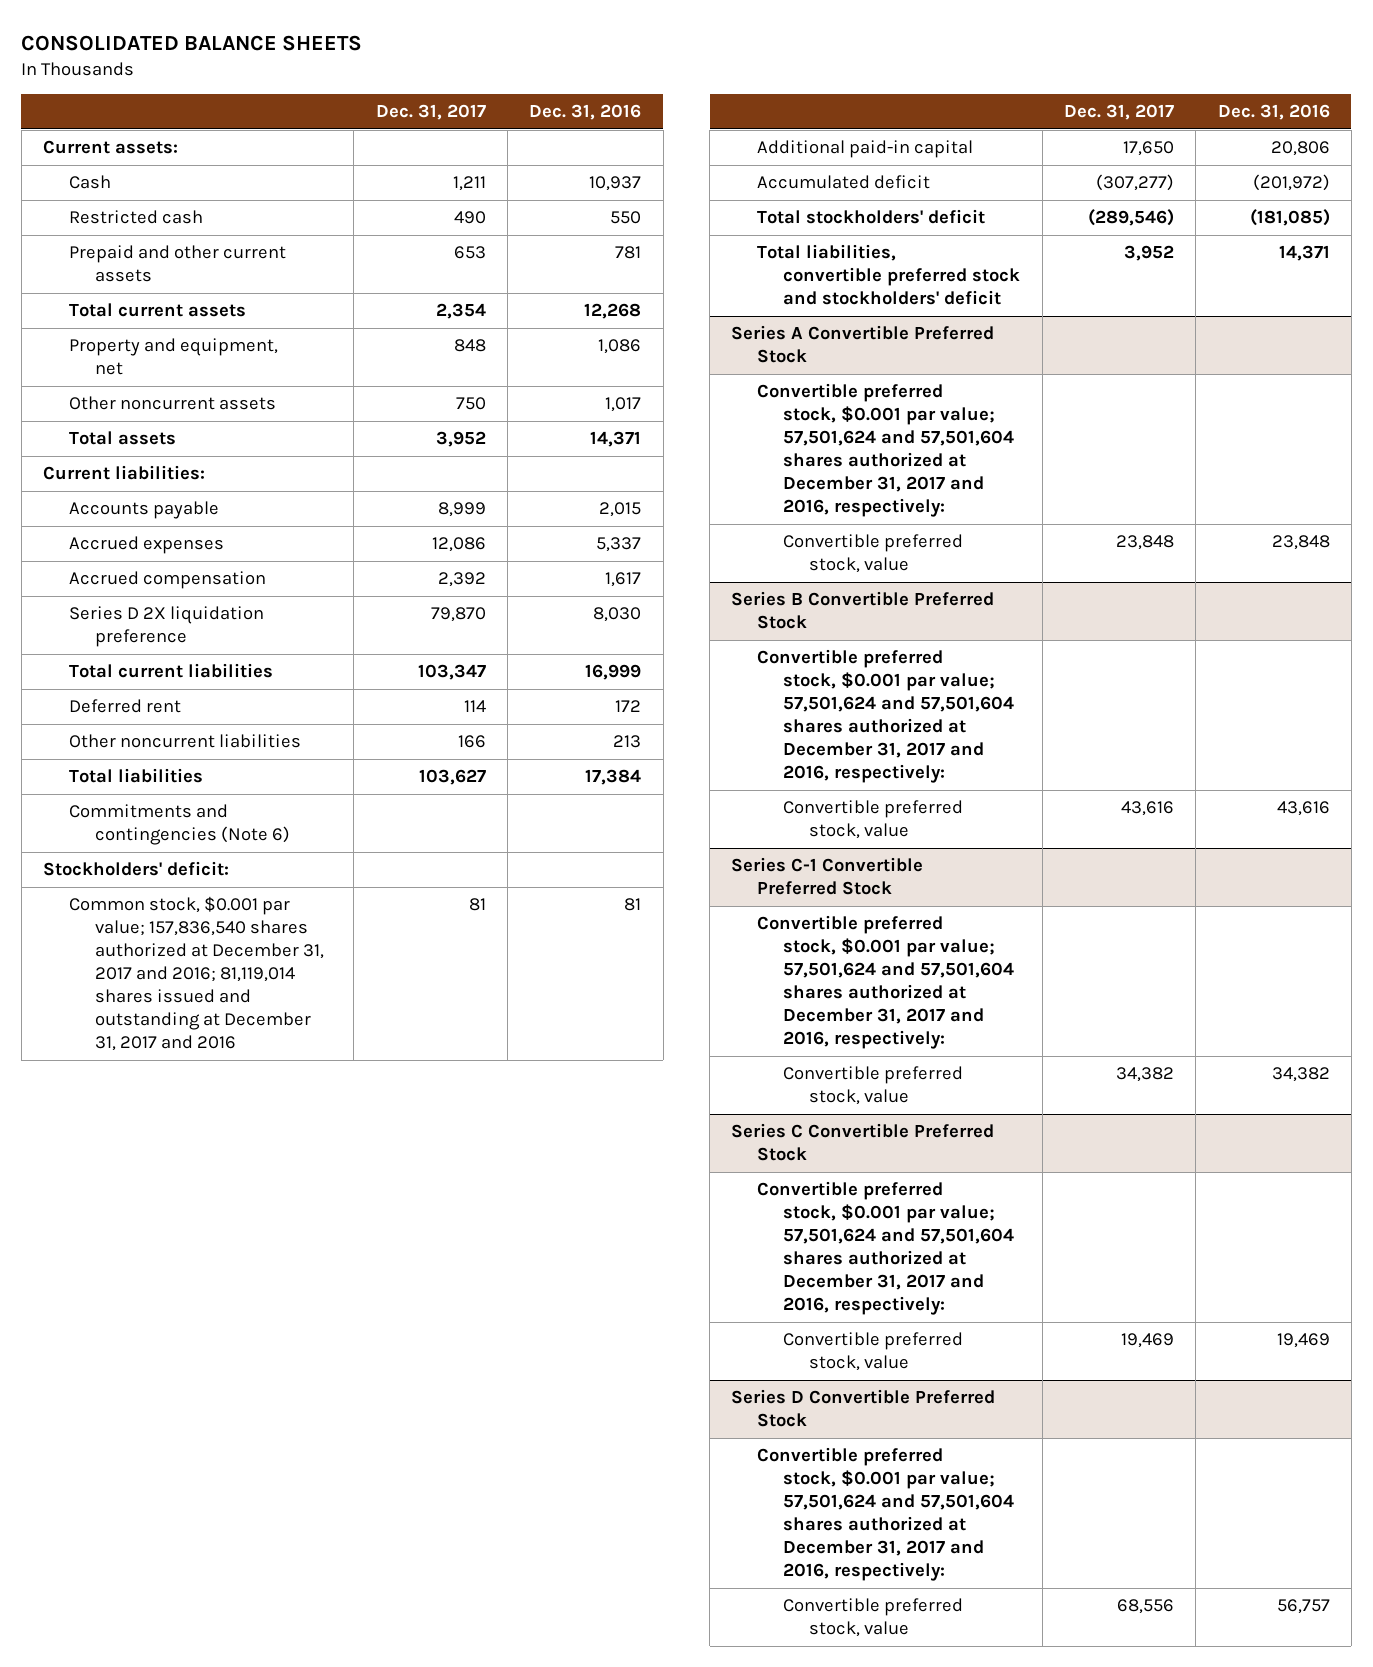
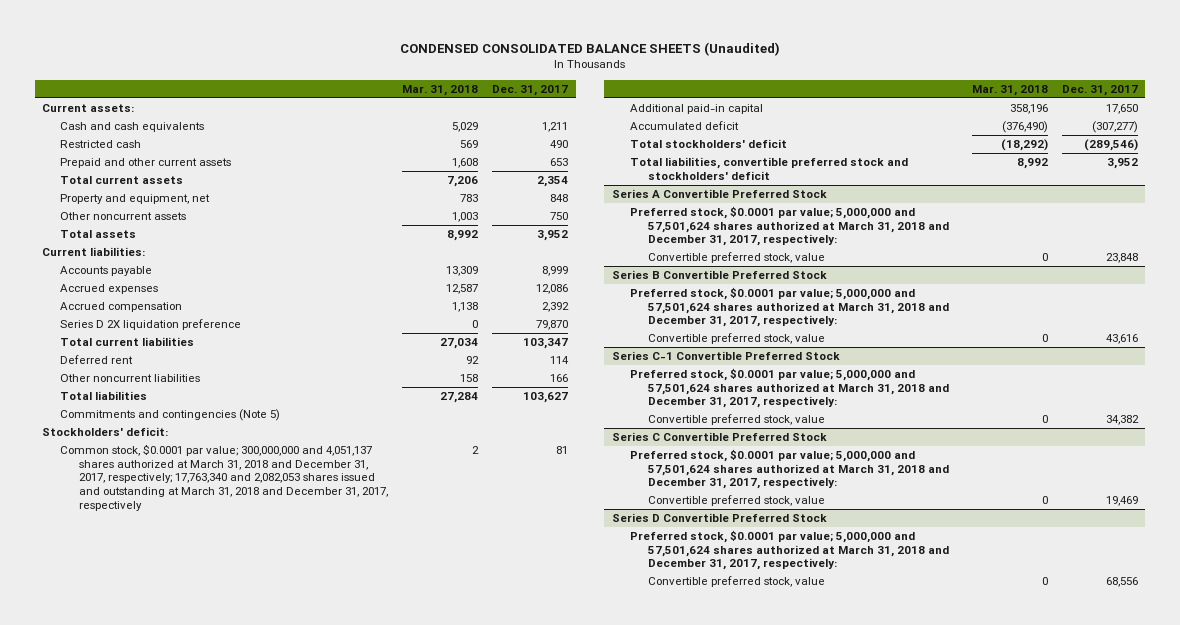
[21,35,363,52] CONSOLIDATED BALANCE SHEETS -> [399,41,780,56] CONDENSED CONSOLIDATED BALANCE SHEETS (Unaudited)
[529,104,642,121] Dec. 31, 2016 -> none
none -> [402,84,479,96] Mar. 31, 2018
[69,175,112,190] Cash -> [60,122,205,133] Cash and cash equivalents
[69,804,290,846] Commitments and contingencies (Note 6) -> [60,409,281,422] Commitments and contingencies (Note 5)
[69,896,324,1052] Common stock, $0.001 par value; 157,836,540 shares authorized at December 31, 2017 and 2016; 81,119,014 shares issued and outstanding at December 31, 2017 and 2016 -> [60,444,388,511] Common stock, $0.0001 par value; 300,000,000 and 4,051,137 shares authorized at March 31, 2018 and December 31, 2017, respectively; 17,763,340 and 2,082,053 shares issued and outstanding at March 31, 2018 and December 31, 2017, respectively
[757,383,1015,518] Convertible preferred stock, $0.001 par value; 57,501,624 and 57,501,604 shares authorized at December 31, 2017 and 2016, respectively: -> [629,206,950,247] Preferred stock, $0.0001 par value; 5,000,000 and 57,501,624 shares authorized at March 31, 2018 and December 31, 2017, respectively:
[757,649,1015,784] Convertible preferred stock, $0.001 par value; 57,501,624 and 57,501,604 shares authorized at December 31, 2017 and 2016, respectively: -> [629,287,950,328] Preferred stock, $0.0001 par value; 5,000,000 and 57,501,624 shares authorized at March 31, 2018 and December 31, 2017, respectively:
[757,915,1015,1050] Convertible preferred stock, $0.001 par value; 57,501,624 and 57,501,604 shares authorized at December 31, 2017 and 2016, respectively: -> [629,368,950,409] Preferred stock, $0.0001 par value; 5,000,000 and 57,501,624 shares authorized at March 31, 2018 and December 31, 2017, respectively:
[757,1181,1015,1316] Convertible preferred stock, $0.001 par value; 57,501,624 and 57,501,604 shares authorized at December 31, 2017 and 2016, respectively: -> [629,449,950,490] Preferred stock, $0.0001 par value; 5,000,000 and 57,501,624 shares authorized at March 31, 2018 and December 31, 2017, respectively:
[757,1447,1015,1582] Convertible preferred stock, $0.001 par value; 57,501,624 and 57,501,604 shares authorized at December 31, 2017 and 2016, respectively: -> [629,530,950,571] Preferred stock, $0.0001 par value; 5,000,000 and 57,501,624 shares authorized at March 31, 2018 and December 31, 2017, respectively:

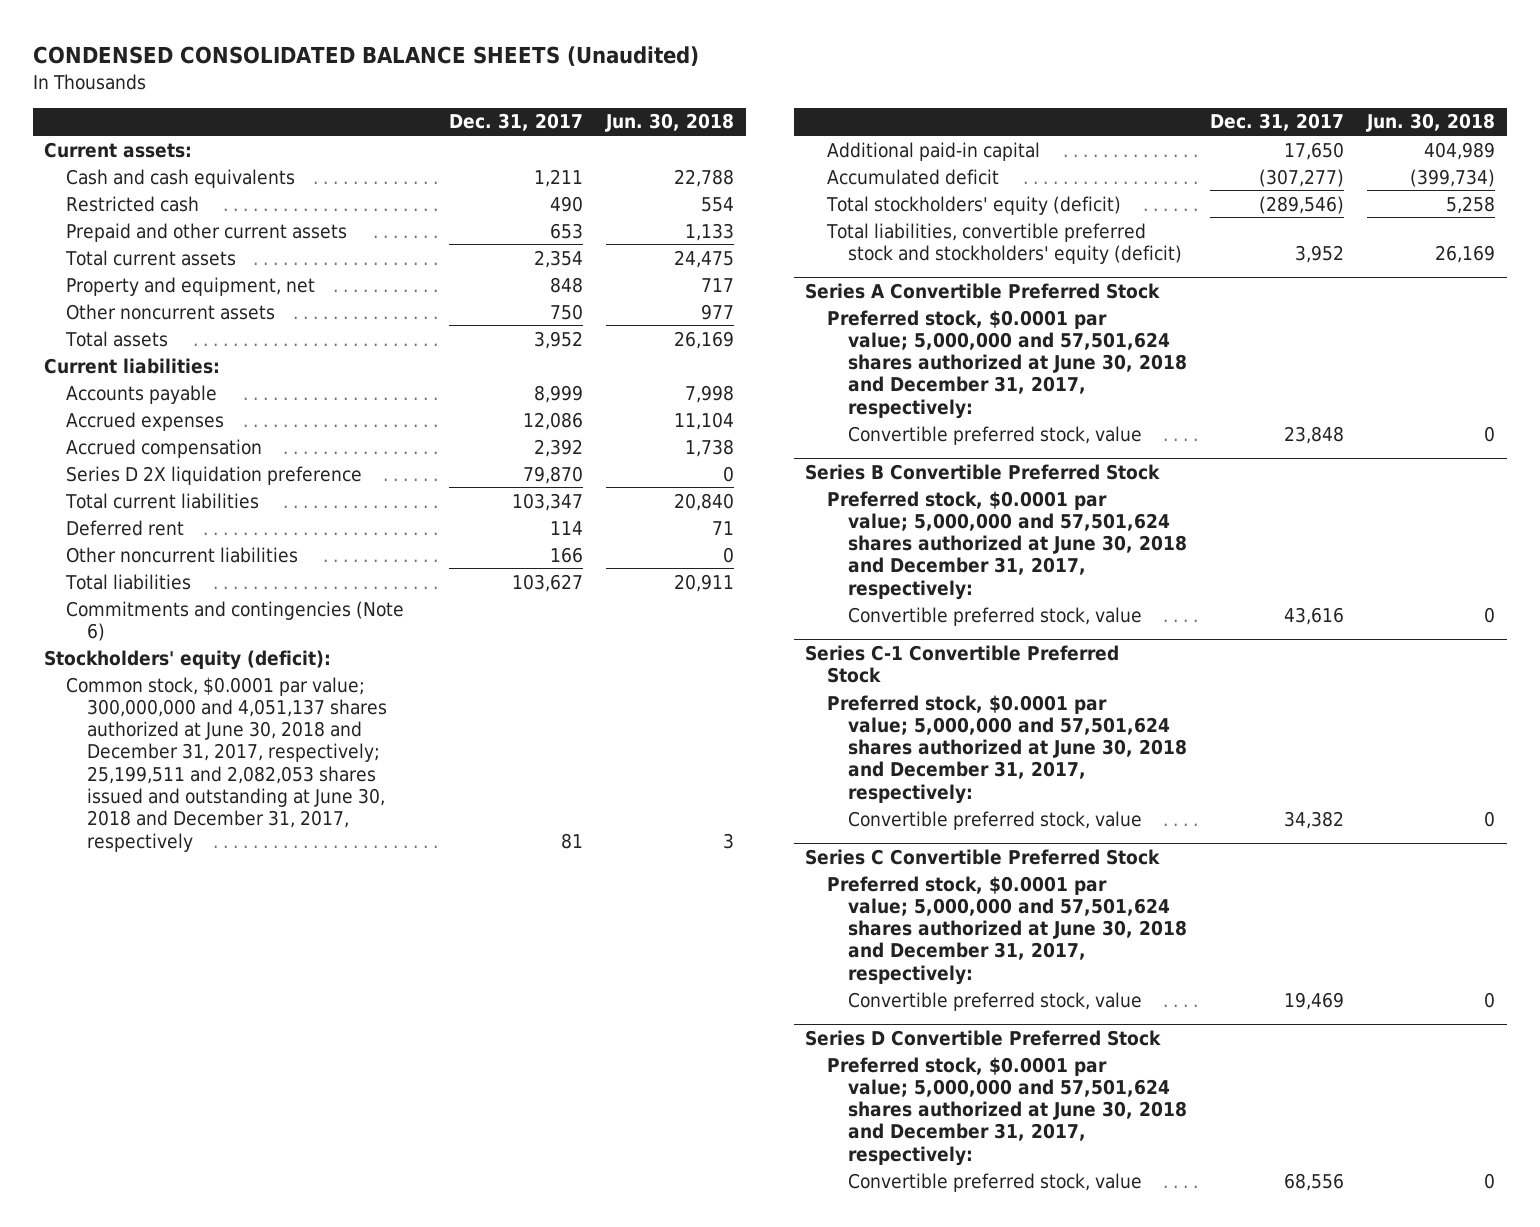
[402,84,479,96] Mar. 31, 2018 -> none
none -> [605,113,735,133] Jun. 30, 2018
[60,409,281,422] Commitments and contingencies (Note 5) -> [65,600,404,641] Commitments and contingencies (Note 6)
[41,427,168,437] Stockholders' deficit: -> [44,649,332,670] Stockholders' equity (deficit):
[60,444,388,511] Common stock, $0.0001 par value; 300,000,000 and 4,051,137 shares authorized at March 31, 2018 and December 31, 2017, respectively; 17,763,340 and 2,082,053 shares issued and outstanding at March 31, 2018 and December 31, 2017, respectively -> [65,676,388,852] Common stock, $0.0001 par value; 300,000,000 and 4,051,137 shares authorized at June 30, 2018 and December 31, 2017, respectively; 25,199,511 and 2,082,053 shares issued and outstanding at June 30, 2018 and December 31, 2017, respectively
[629,139,787,149] Total stockholders' deficit -> [825,195,1121,215] Total stockholders' equity (deficit)
[629,157,908,180] Total liabilities, convertible preferred stock and stockholders' deficit -> [825,222,1182,264] Total liabilities, convertible preferred stock and stockholders' equity (deficit)
[629,206,950,247] Preferred stock, $0.0001 par value; 5,000,000 and 57,501,624 shares authorized at March 31, 2018 and December 31, 2017, respectively: -> [826,309,1187,419] Preferred stock, $0.0001 par value; 5,000,000 and 57,501,624 shares authorized at June 30, 2018 and December 31, 2017, respectively:
[629,287,950,328] Preferred stock, $0.0001 par value; 5,000,000 and 57,501,624 shares authorized at March 31, 2018 and December 31, 2017, respectively: -> [826,490,1187,600] Preferred stock, $0.0001 par value; 5,000,000 and 57,501,624 shares authorized at June 30, 2018 and December 31, 2017, respectively:
[629,368,950,409] Preferred stock, $0.0001 par value; 5,000,000 and 57,501,624 shares authorized at March 31, 2018 and December 31, 2017, respectively: -> [826,694,1187,804] Preferred stock, $0.0001 par value; 5,000,000 and 57,501,624 shares authorized at June 30, 2018 and December 31, 2017, respectively:
[629,449,950,490] Preferred stock, $0.0001 par value; 5,000,000 and 57,501,624 shares authorized at March 31, 2018 and December 31, 2017, respectively: -> [826,875,1187,985] Preferred stock, $0.0001 par value; 5,000,000 and 57,501,624 shares authorized at June 30, 2018 and December 31, 2017, respectively:
[629,530,950,571] Preferred stock, $0.0001 par value; 5,000,000 and 57,501,624 shares authorized at March 31, 2018 and December 31, 2017, respectively: -> [826,1056,1187,1166] Preferred stock, $0.0001 par value; 5,000,000 and 57,501,624 shares authorized at June 30, 2018 and December 31, 2017, respectively:

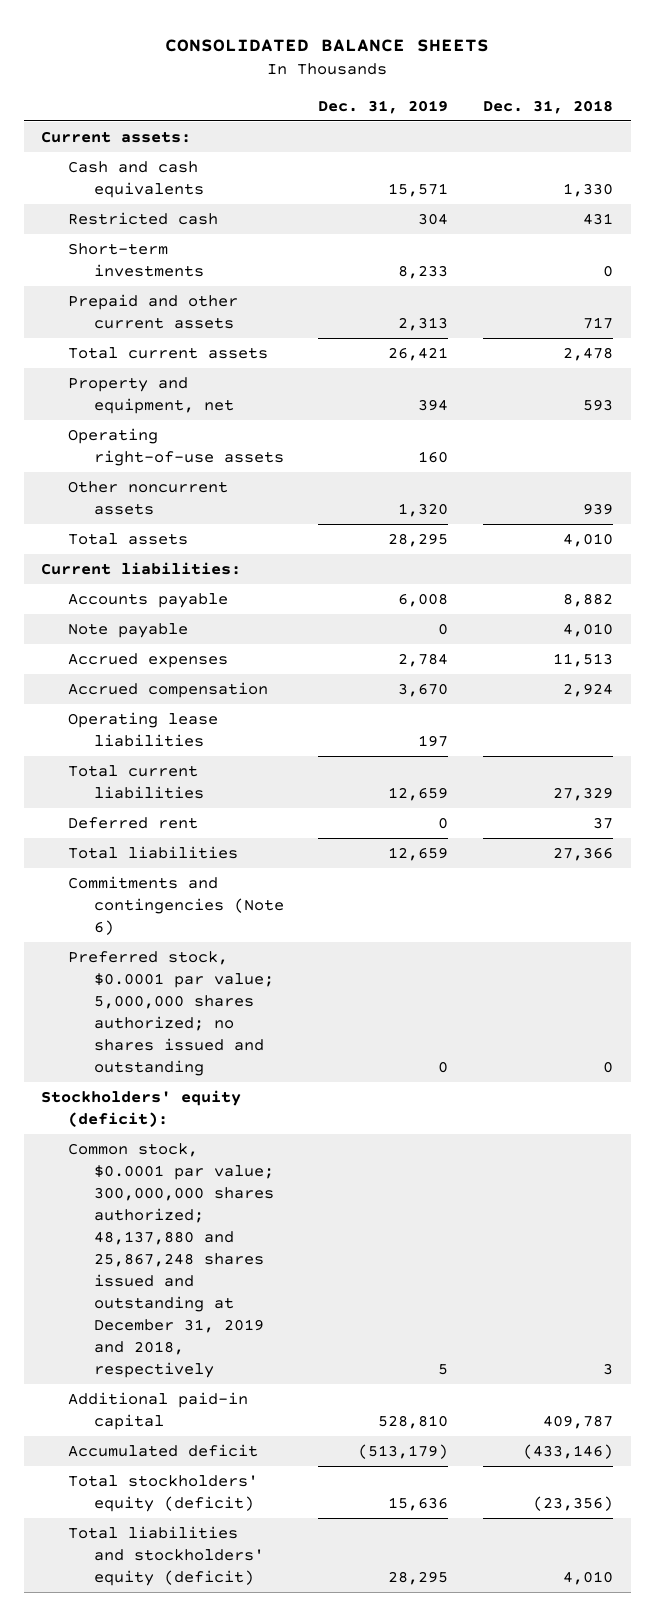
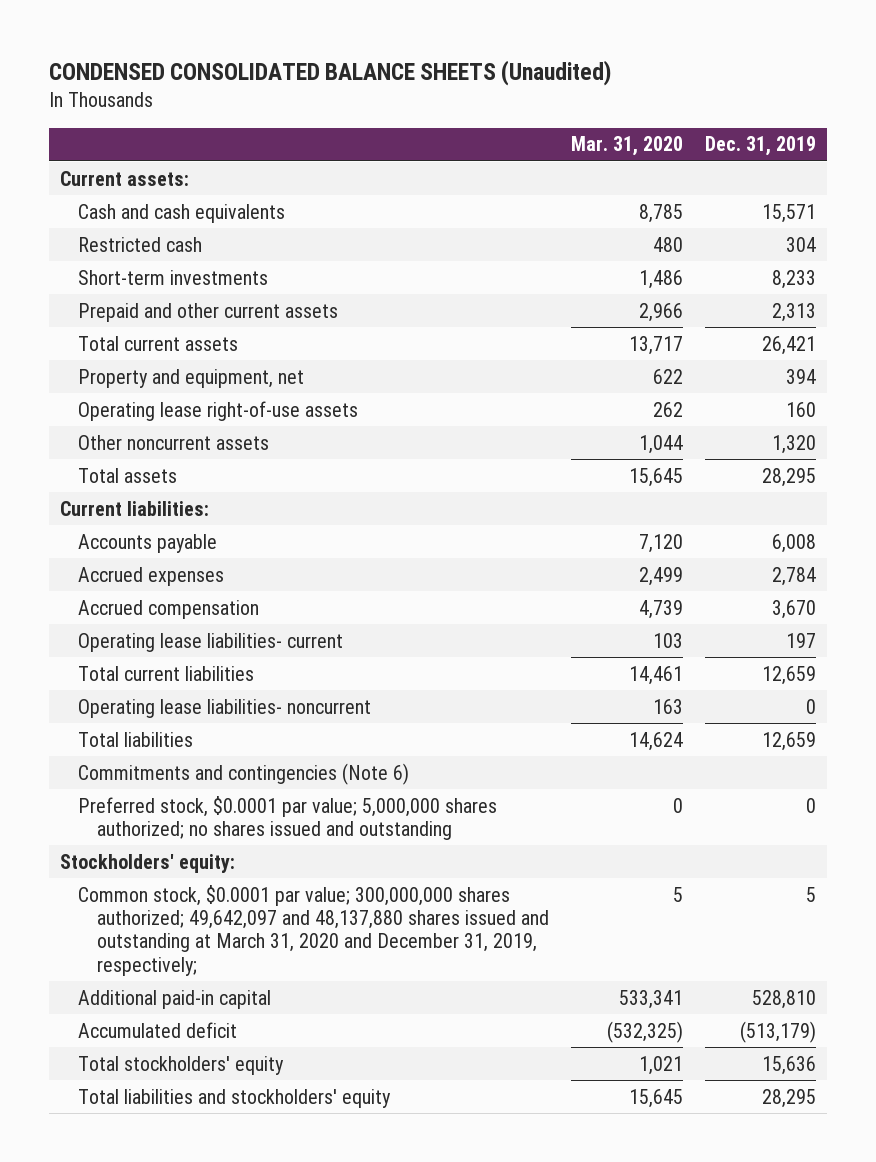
[165,38,490,52] CONSOLIDATED BALANCE SHEETS -> [48,59,611,86] CONDENSED CONSOLIDATED BALANCE SHEETS (Unaudited)
[483,99,614,114] Dec. 31, 2018 -> none
none -> [571,136,684,157] Mar. 31, 2020
[67,428,284,467] Operating right-of-use assets -> [78,400,359,421] Operating lease right-of-use assets
[67,623,188,639] Note payable -> none
[67,712,218,748] Operating lease liabilities -> [78,632,344,652] Operating lease liabilities- current
[67,817,198,830] Deferred rent -> none
none -> [78,698,372,718] Operating lease liabilities- noncurrent
[41,1090,242,1128] Stockholders' equity (deficit): -> [59,853,235,873] Stockholders' equity:
[67,1143,274,1379] Common stock, $0.0001 par value; 300,000,000 shares authorized; 48,137,880 and 25,867,248 shares issued and outstanding at December 31, 2019 and 2018, respectively -> [78,884,550,976] Common stock, $0.0001 par value; 300,000,000 shares authorized; 49,642,097 and 48,137,880 shares issued and outstanding at March 31, 2020 and December 31, 2019, respectively;
[67,1475,258,1513] Total stockholders' equity (deficit) -> [78,1055,285,1075] Total stockholders' equity
[67,1526,264,1587] Total liabilities and stockholders' equity (deficit) -> [78,1088,392,1108] Total liabilities and stockholders' equity

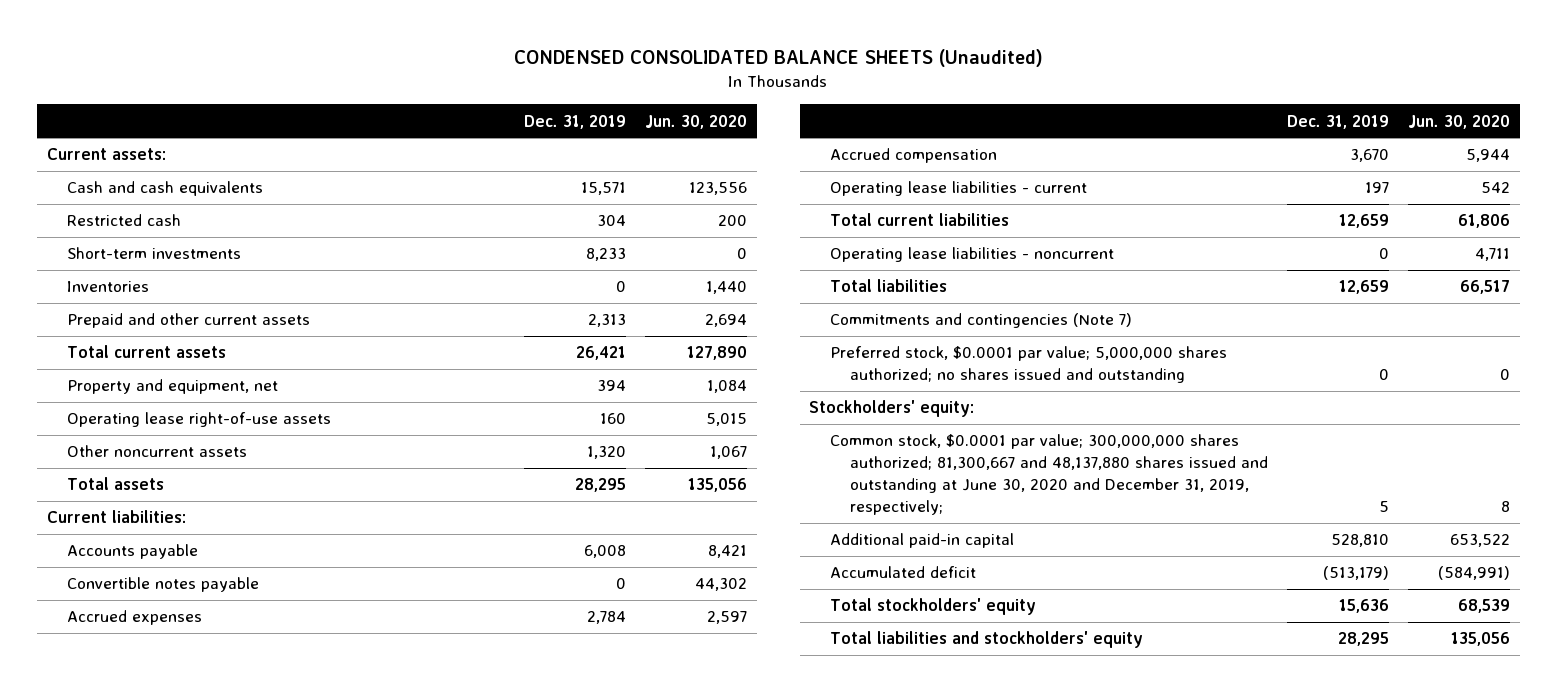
[571,136,684,157] Mar. 31, 2020 -> none
none -> [645,114,748,129] Jun. 30, 2020
none -> [66,281,149,293] Inventories
none -> [66,577,259,593] Convertible notes payable
[78,632,344,652] Operating lease liabilities- current -> [829,181,1087,197] Operating lease liabilities - current
[78,698,372,718] Operating lease liabilities- noncurrent -> [829,247,1114,263] Operating lease liabilities - noncurrent
[78,762,410,785] Commitments and contingencies (Note 6) -> [829,313,1132,329] Commitments and contingencies (Note 7)
[78,884,550,976] Common stock, $0.0001 par value; 300,000,000 shares authorized; 49,642,097 and 48,137,880 shares issued and outstanding at March 31, 2020 and December 31, 2019, respectively; -> [829,434,1269,515] Common stock, $0.0001 par value; 300,000,000 shares authorized; 81,300,667 and 48,137,880 shares issued and outstanding at June 30, 2020 and December 31, 2019, respectively;

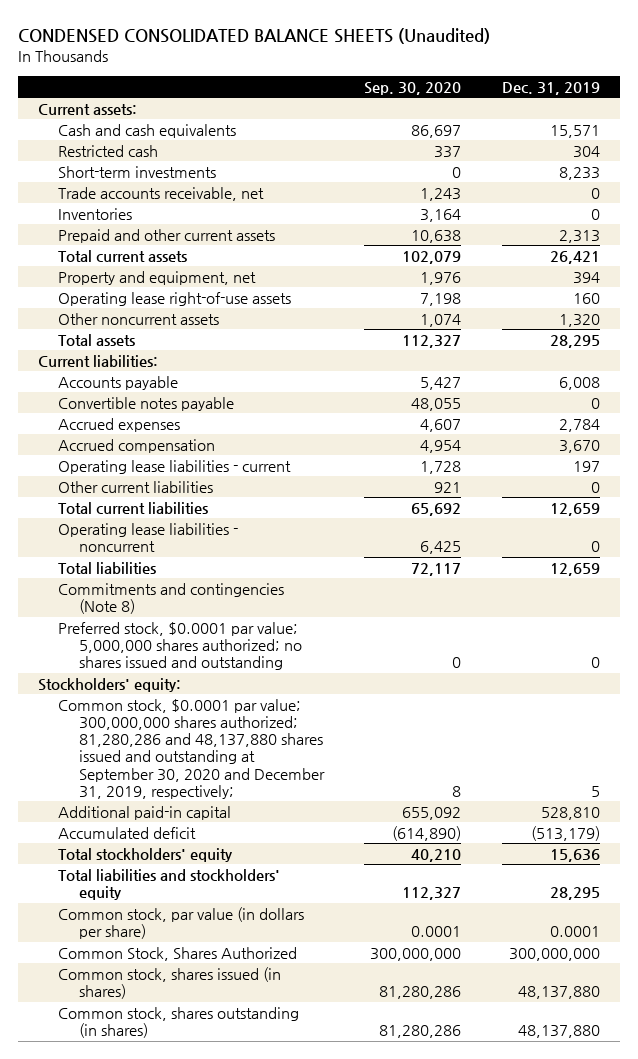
[645,114,748,129] Jun. 30, 2020 -> none
none -> [364,81,462,95] Sep. 30, 2020
none -> [58,186,265,201] Trade accounts receivable, net
none -> [58,480,214,493] Other current liabilities
[829,313,1132,329] Commitments and contingencies (Note 7) -> [58,582,285,615] Commitments and contingencies (Note 8)
[829,434,1269,515] Common stock, $0.0001 par value; 300,000,000 shares authorized; 81,300,667 and 48,137,880 shares issued and outstanding at June 30, 2020 and December 31, 2019, respectively; -> [58,698,325,799] Common stock, $0.0001 par value; 300,000,000 shares authorized; 81,280,286 and 48,137,880 shares issued and outstanding at September 30, 2020 and December 31, 2019, respectively;
none -> [58,906,305,940] Common stock, par value (in dollars per share)
none -> [58,946,298,961] Common Stock, Shares Authorized
none -> [58,966,282,1000] Common stock, shares issued (in shares)
none -> [58,1006,300,1039] Common stock, shares outstanding (in shares)

